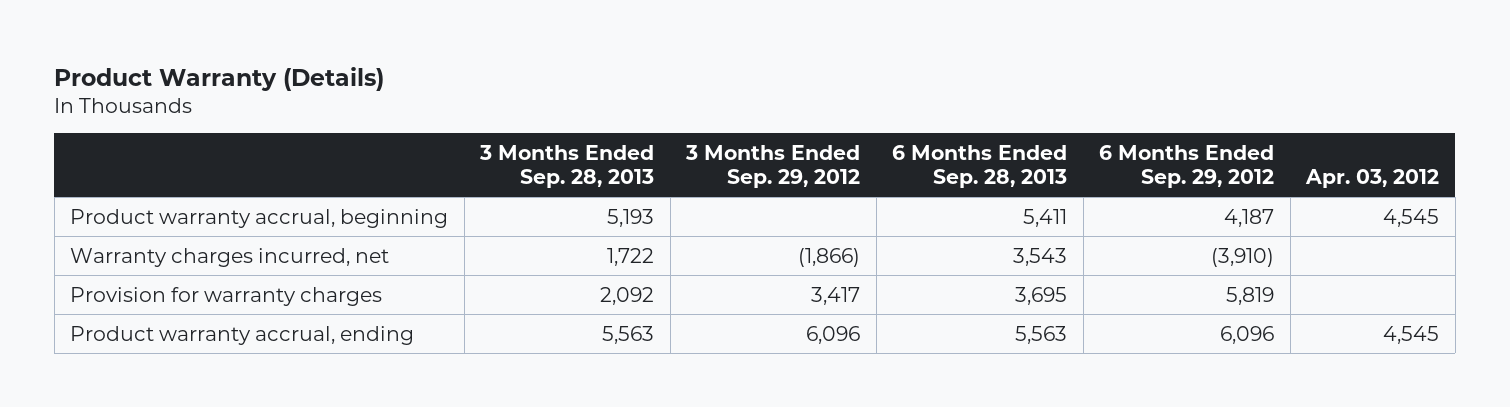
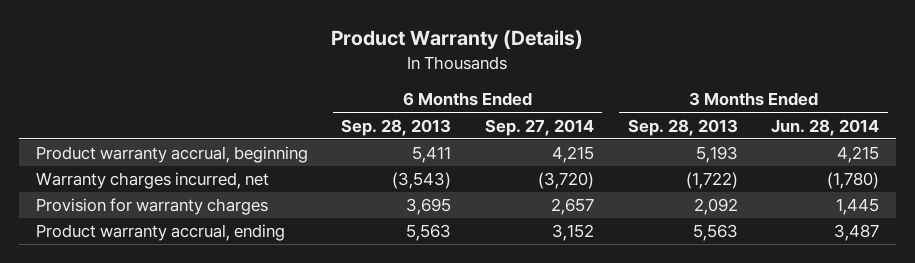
[685,144,861,188] 3 Months Ended Sep. 29, 2012 -> none
[1099,144,1275,188] 6 Months Ended Sep. 29, 2012 -> none
[1305,168,1440,188] Apr. 03, 2012 -> none
none -> [484,118,594,136] Sep. 27, 2014
none -> [771,118,880,136] Jun. 28, 2014
[607,247,655,266] 1,722 -> [685,172,738,190] (1,722)
[1013,247,1068,266] 3,543 -> [392,172,452,190] (3,543)

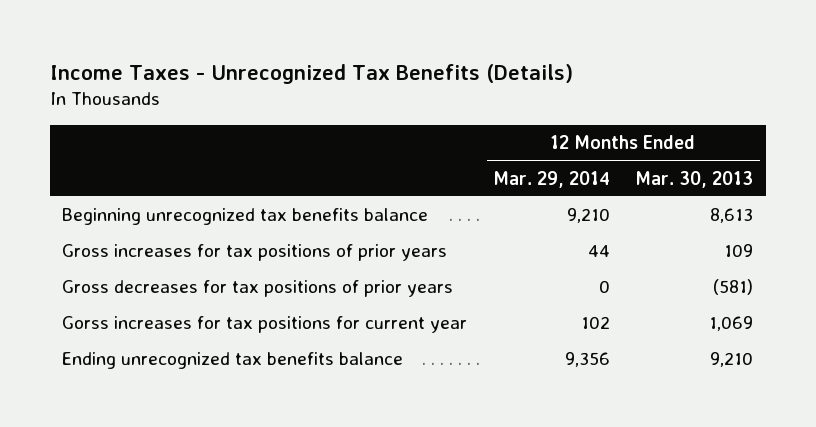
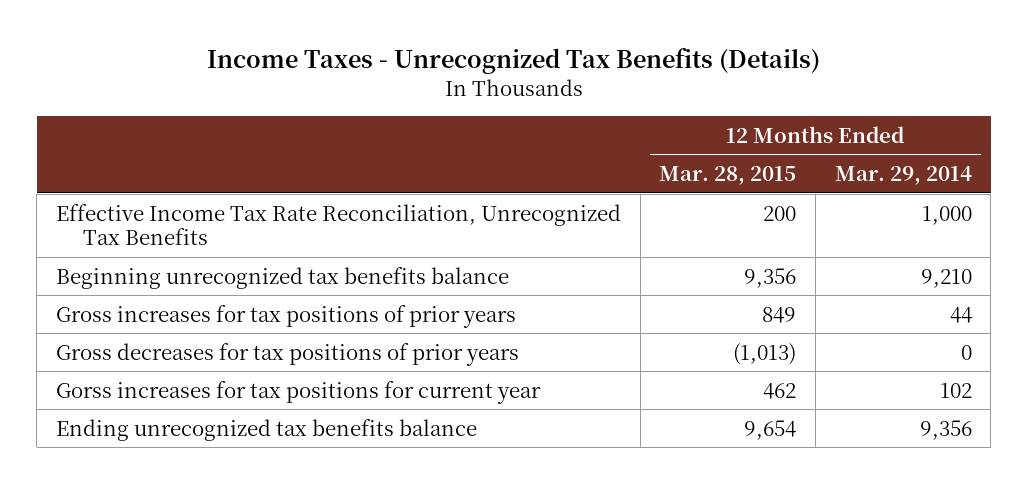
[635,170,754,188] Mar. 30, 2013 -> none
none -> [659,165,797,185] Mar. 28, 2015
none -> [56,203,622,245] Effective Income Tax Rate Reconciliation, Unrecognized Tax Benefits

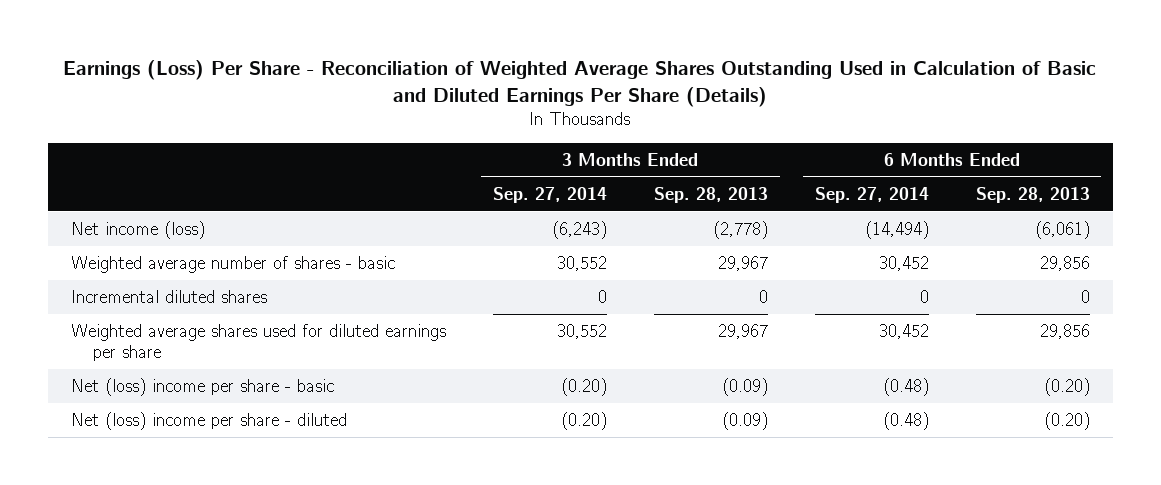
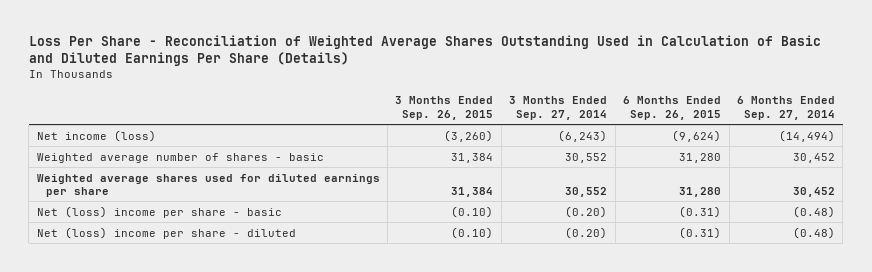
[63,59,1097,107] Earnings (Loss) Per Share - Reconciliation of Weighted Average Shares Outstanding Used in Calculation of Basic and Diluted Earnings Per Share (Details) -> [28,35,821,67] Loss Per Share - Reconciliation of Weighted Average Shares Outstanding Used in Calculation of Basic and Diluted Earnings Per Share (Details)
[653,186,768,203] Sep. 28, 2013 -> none
[975,186,1090,203] Sep. 28, 2013 -> none
none -> [395,96,494,120] 3 Months Ended Sep. 26, 2015
none -> [623,96,722,120] 6 Months Ended Sep. 26, 2015
[71,290,268,304] Incremental diluted shares -> none

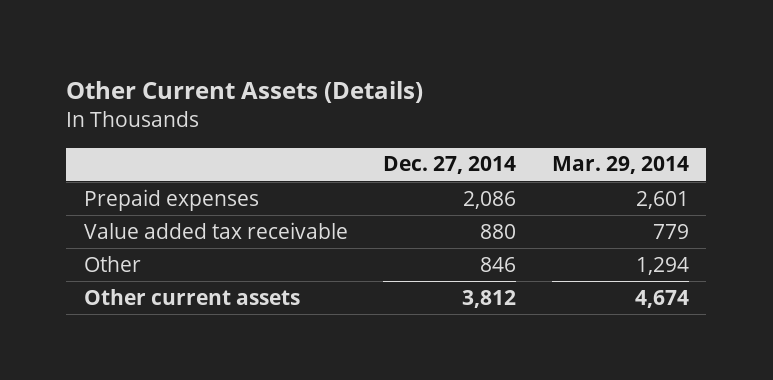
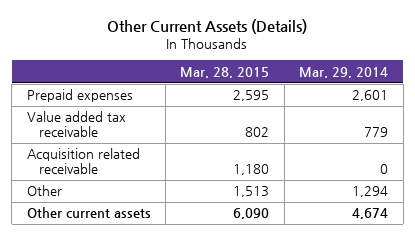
[383,156,517,175] Dec. 27, 2014 -> none
none -> [180,66,270,78] Mar. 28, 2015
none -> [26,148,140,174] Acquisition related receivable

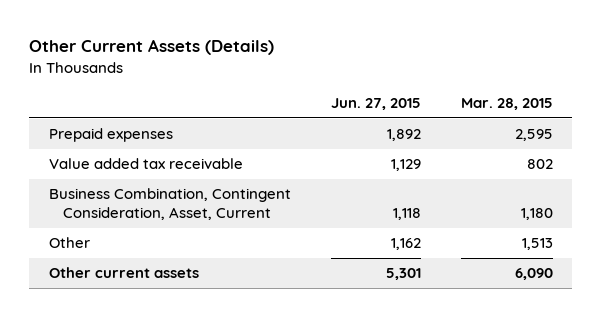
[299,66,389,78] Mar. 29, 2014 -> none
none -> [330,97,421,110] Jun. 27, 2015
[26,148,140,174] Acquisition related receivable -> [49,188,292,220] Business Combination, Contingent Consideration, Asset, Current

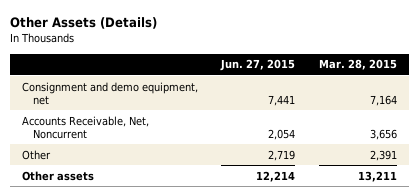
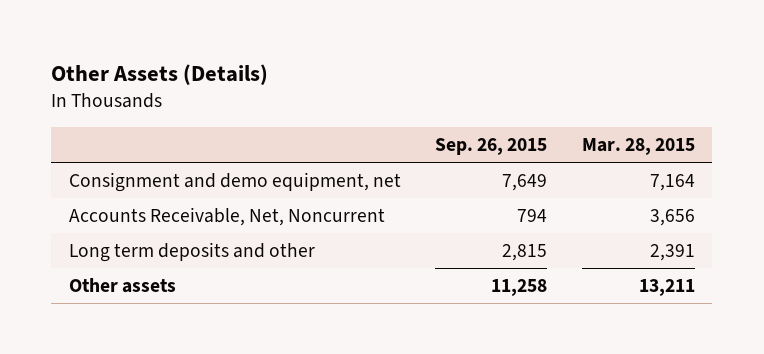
[220,59,296,72] Jun. 27, 2015 -> none
none -> [435,137,548,155] Sep. 26, 2015
[21,149,51,160] Other -> [68,242,315,263] Long term deposits and other

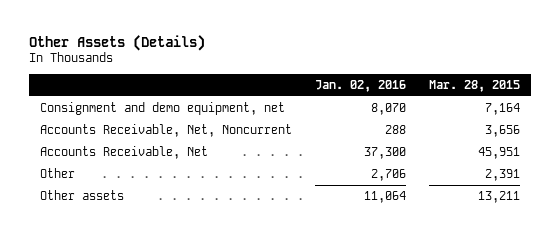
[435,137,548,155] Sep. 26, 2015 -> none
none -> [315,80,407,93] Jan. 02, 2016
none -> [40,145,209,159] Accounts Receivable, Net
[68,242,315,263] Long term deposits and other -> [40,167,76,178] Other

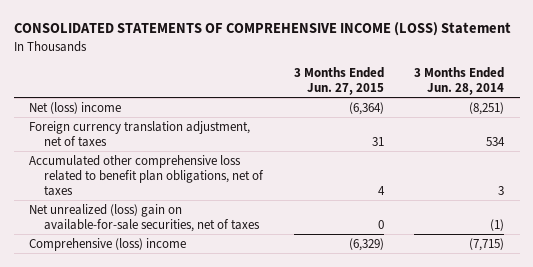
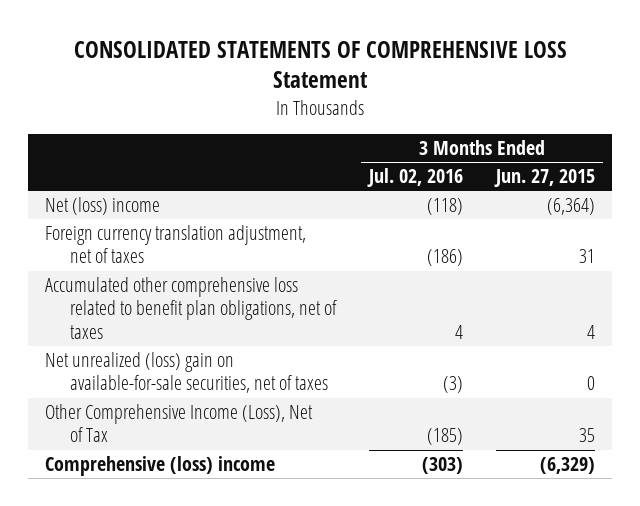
[13,22,511,37] CONSOLIDATED STATEMENTS OF COMPREHENSIVE INCOME (LOSS) Statement -> [73,41,567,89] CONSOLIDATED STATEMENTS OF COMPREHENSIVE LOSS Statement
[414,66,505,96] 3 Months Ended Jun. 28, 2014 -> none
none -> [367,168,464,188] Jul. 02, 2016
none -> [44,403,313,443] Other Comprehensive Income (Loss), Net of Tax

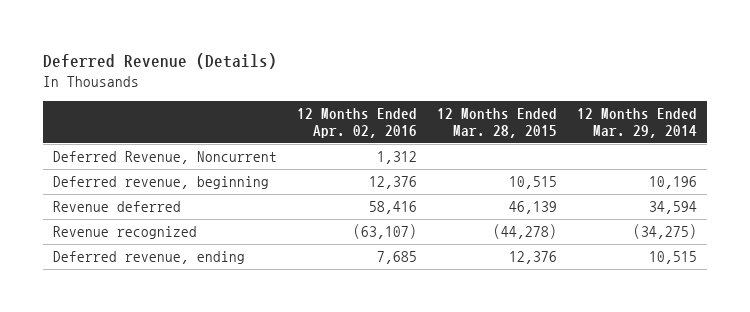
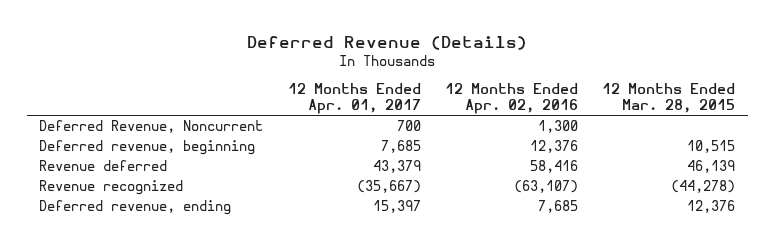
[576,107,697,139] 12 Months Ended Mar. 29, 2014 -> none
none -> [287,83,421,115] 12 Months Ended Apr. 01, 2017
[376,151,417,165] 1,312 -> [537,120,578,134] 1,300

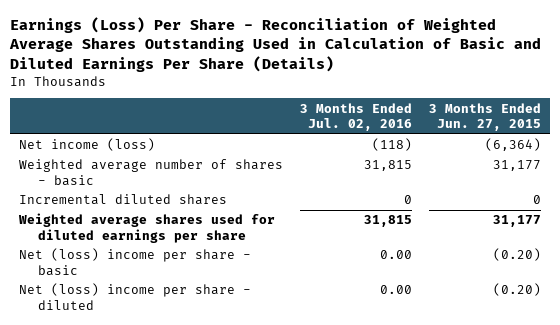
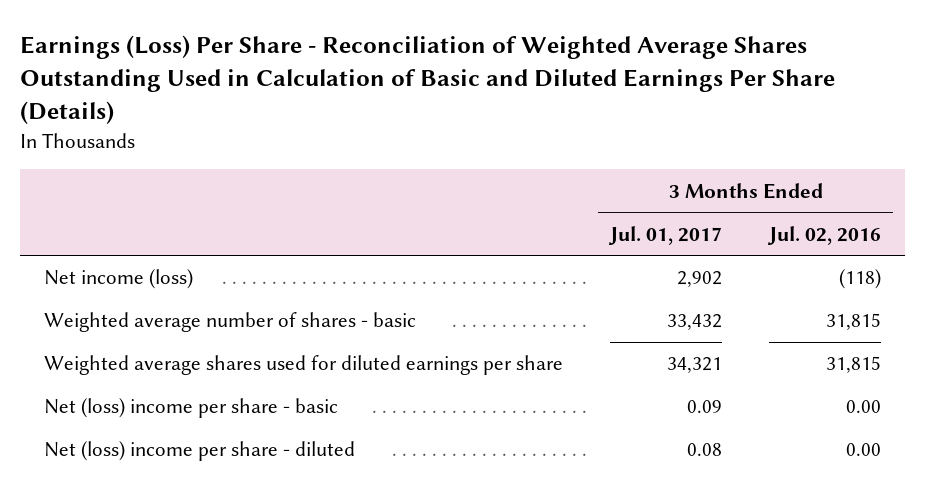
[429,102,542,132] 3 Months Ended Jun. 27, 2015 -> none
none -> [608,225,723,245] Jul. 01, 2017
[18,194,227,206] Incremental diluted shares -> none

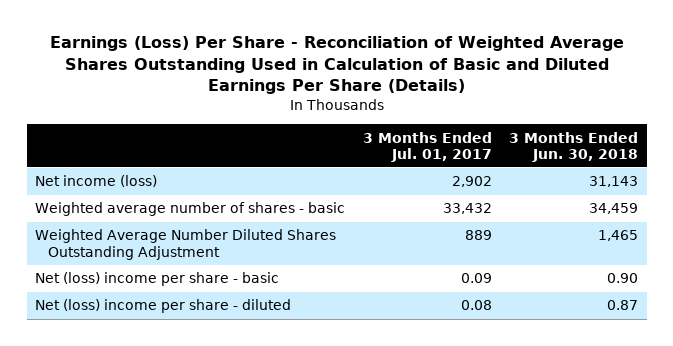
[767,225,882,245] Jul. 02, 2016 -> none
none -> [509,131,639,162] 3 Months Ended Jun. 30, 2018
[44,355,564,376] Weighted average shares used for diluted earnings per share -> none
none -> [35,229,337,260] Weighted Average Number Diluted Shares Outstanding Adjustment

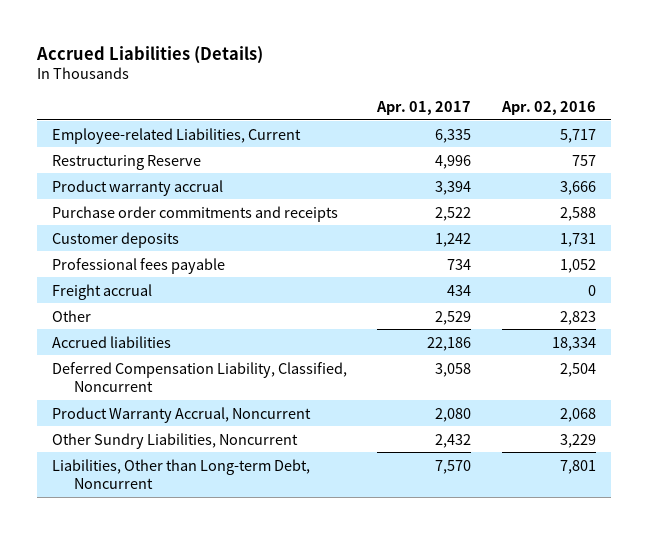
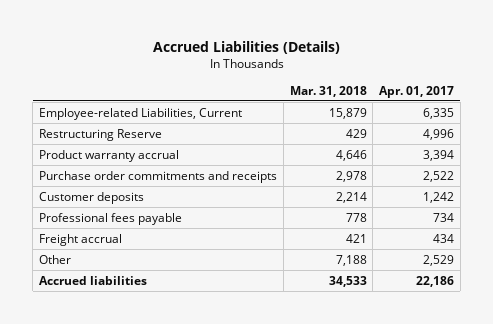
[500,100,596,115] Apr. 02, 2016 -> none
none -> [289,85,367,97] Mar. 31, 2018
[52,361,348,392] Deferred Compensation Liability, Classified, Noncurrent -> none
[52,406,312,423] Product Warranty Accrual, Noncurrent -> none
[52,432,299,449] Other Sundry Liabilities, Noncurrent -> none
[52,458,311,489] Liabilities, Other than Long-term Debt, Noncurrent -> none

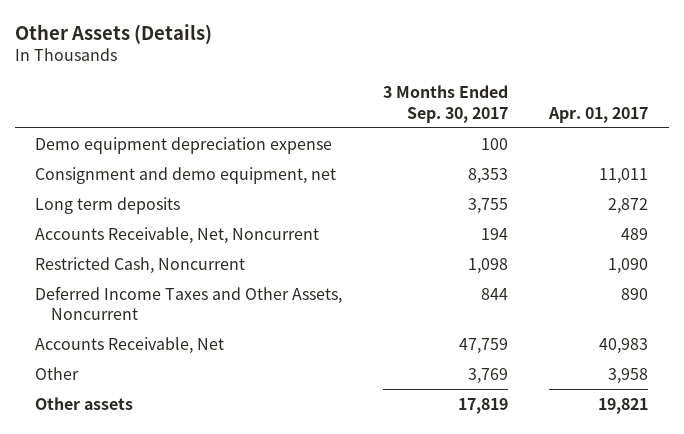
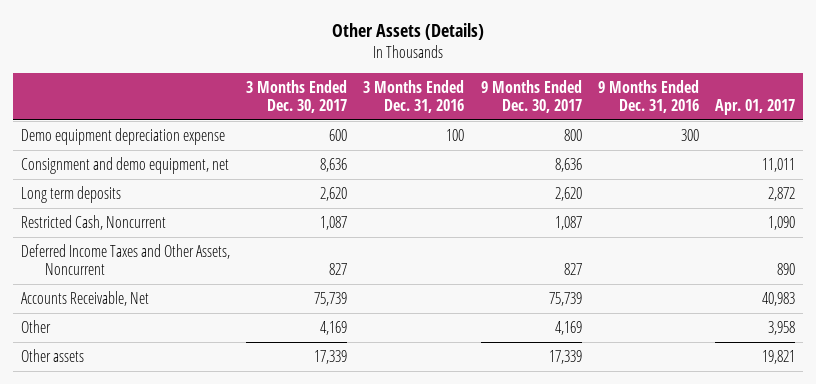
[383,85,509,123] 3 Months Ended Sep. 30, 2017 -> none
none -> [246,80,348,114] 3 Months Ended Dec. 30, 2017
none -> [363,80,465,114] 3 Months Ended Dec. 31, 2016
none -> [480,80,582,114] 9 Months Ended Dec. 30, 2017
none -> [597,80,699,114] 9 Months Ended Dec. 31, 2016
[35,226,320,244] Accounts Receivable, Net, Noncurrent -> none

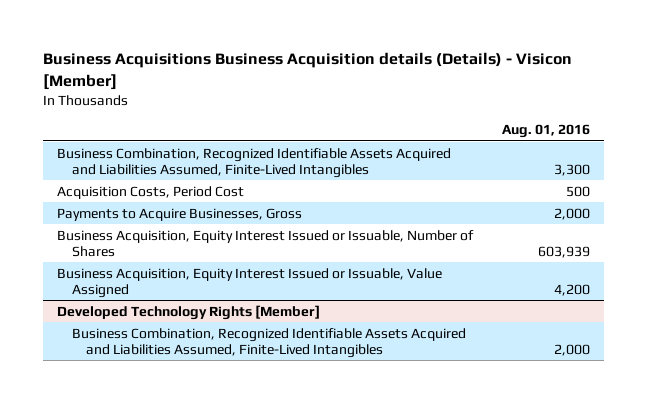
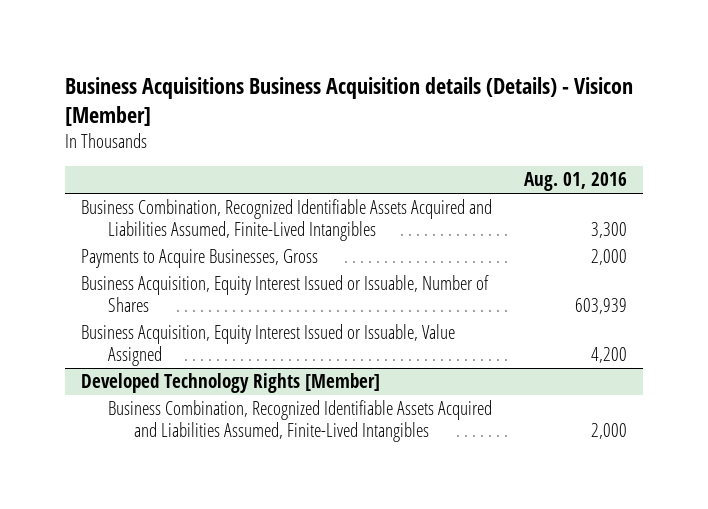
[57,185,245,199] Acquisition Costs, Period Cost -> none

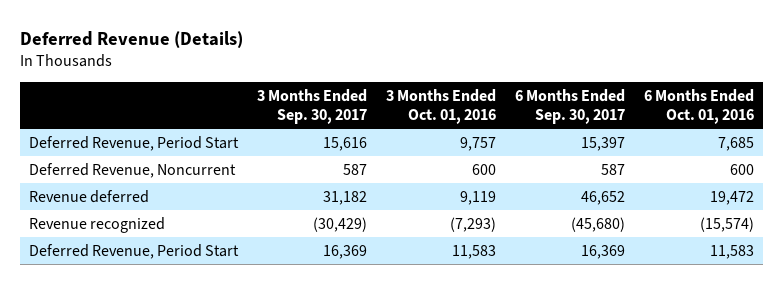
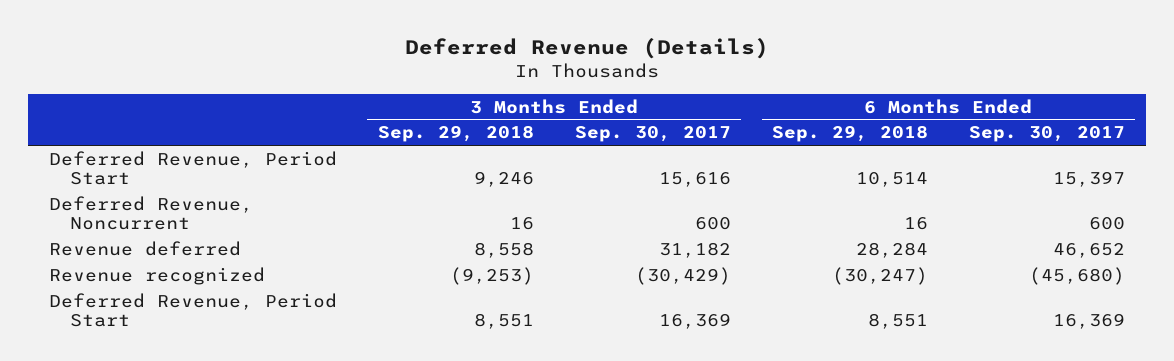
[385,88,496,125] 3 Months Ended Oct. 01, 2016 -> none
[643,88,754,125] 6 Months Ended Oct. 01, 2016 -> none
none -> [377,125,534,143] Sep. 29, 2018
none -> [771,125,928,143] Sep. 29, 2018
[343,163,368,175] 587 -> [694,217,731,231] 600
[600,163,625,175] 587 -> [1088,217,1125,231] 600

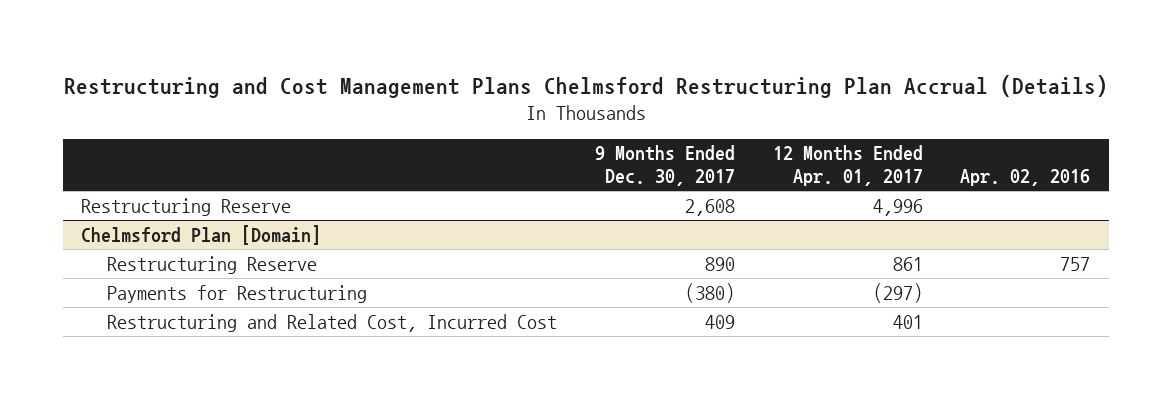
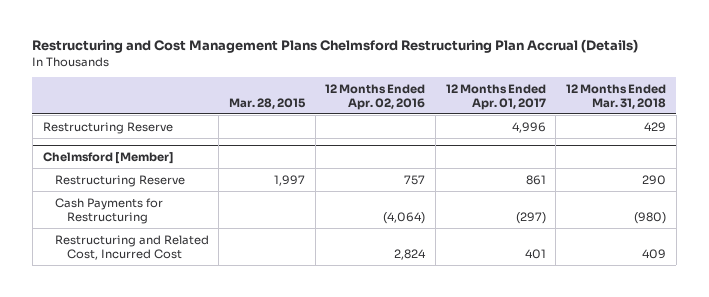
[595,145,736,186] 9 Months Ended Dec. 30, 2017 -> none
[960,168,1091,186] Apr. 02, 2016 -> none
none -> [229,97,307,109] Mar. 28, 2015
none -> [325,83,426,110] 12 Months Ended Apr. 02, 2016
none -> [566,83,667,109] 12 Months Ended Mar. 31, 2018
[81,224,322,245] Chelmsford Plan [Domain] -> none
none -> [42,151,174,164] Chelmsford [Member]
[107,284,368,303] Payments for Restructuring -> [54,197,163,224] Cash Payments for Restructuring

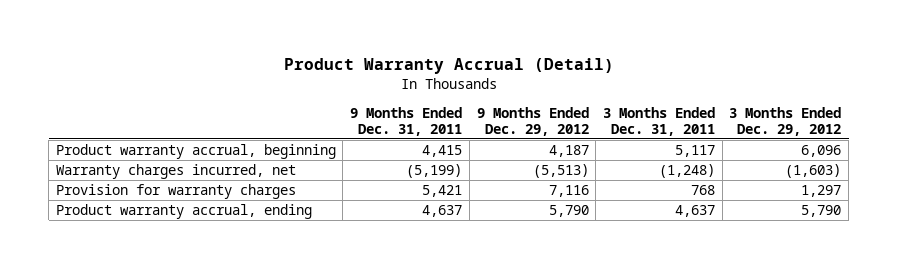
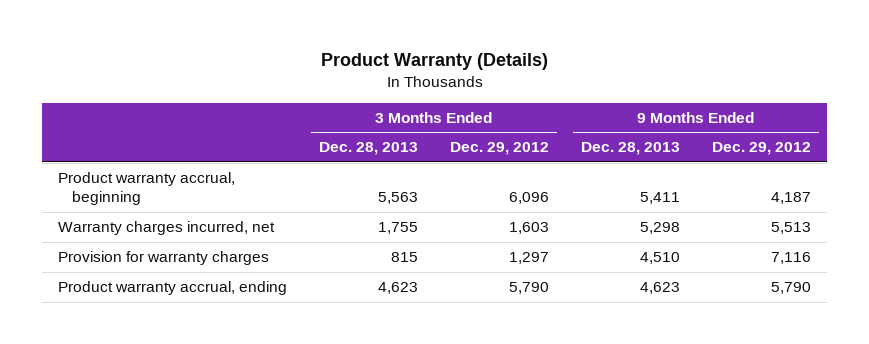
[283,58,614,75] Product Warranty Accrual (Detail) -> [320,53,548,71] Product Warranty (Details)
[350,106,463,136] 9 Months Ended Dec. 31, 2011 -> none
[602,106,715,136] 3 Months Ended Dec. 31, 2011 -> none
none -> [319,142,419,156] Dec. 28, 2013
none -> [580,142,680,156] Dec. 28, 2013
[532,163,589,178] (5,513) -> [770,222,811,235] 5,513
[785,163,842,178] (1,603) -> [509,222,550,235] 1,603

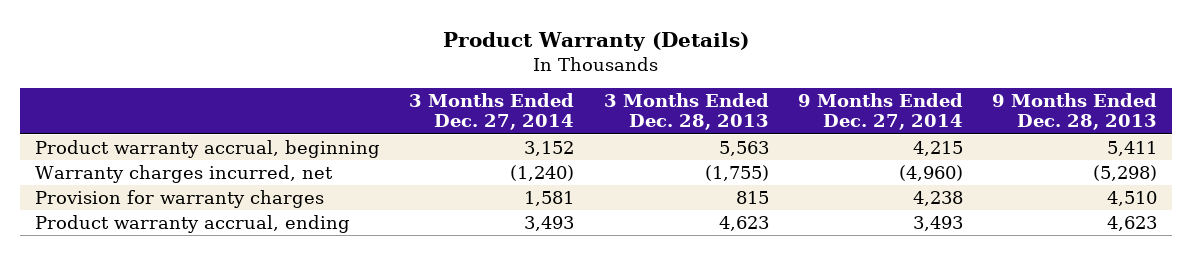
[450,142,550,156] Dec. 29, 2012 -> none
[711,142,811,156] Dec. 29, 2012 -> none
none -> [409,93,575,131] 3 Months Ended Dec. 27, 2014
none -> [797,93,963,131] 9 Months Ended Dec. 27, 2014
[378,222,419,235] 1,755 -> [704,165,769,182] (1,755)
[639,222,680,235] 5,298 -> [1093,165,1158,182] (5,298)

